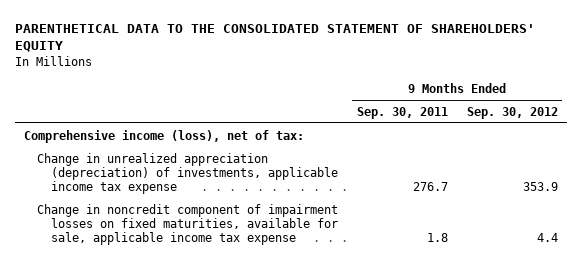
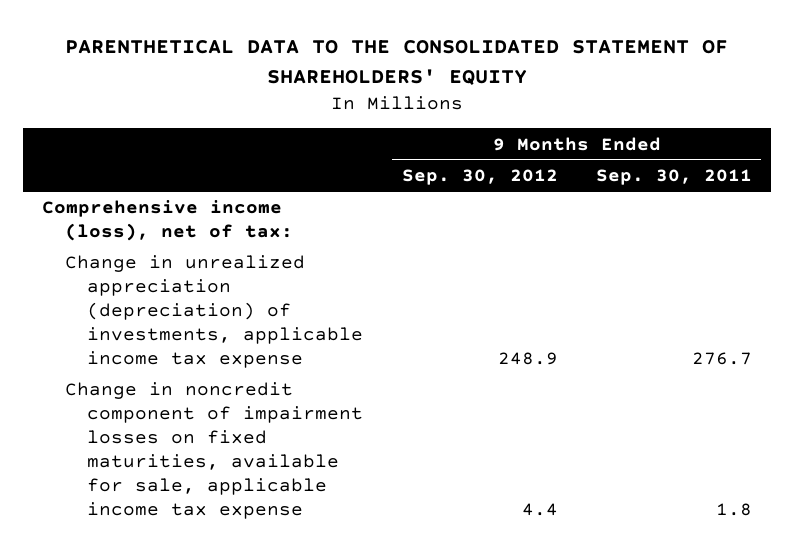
[522,182,558,192] 353.9 -> [497,351,558,365] 248.9

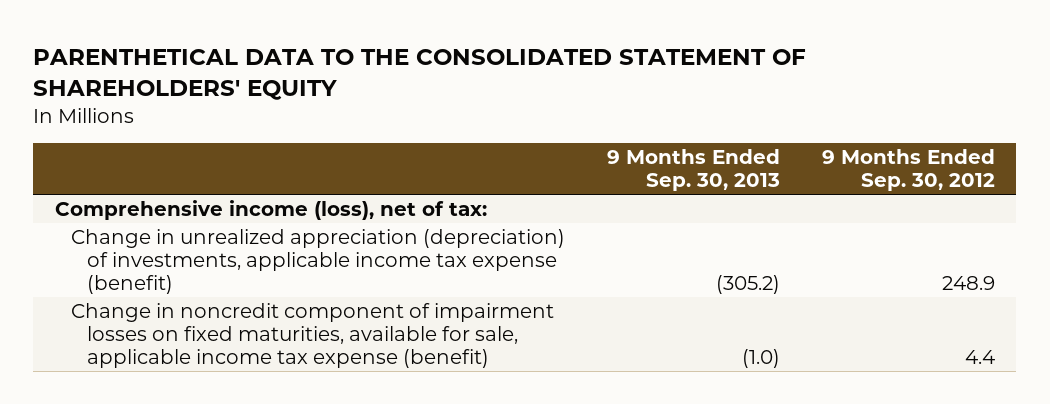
[595,169,752,186] Sep. 30, 2011 -> none
none -> [607,149,781,192] 9 Months Ended Sep. 30, 2013
[64,255,364,368] Change in unrealized appreciation (depreciation) of investments, applicable income tax expense -> [70,229,565,295] Change in unrealized appreciation (depreciation) of investments, applicable income tax expense (benefit)
[64,382,364,519] Change in noncredit component of impairment losses on fixed maturities, available for sale, applicable income tax expense -> [70,303,554,369] Change in noncredit component of impairment losses on fixed maturities, available for sale, applicable income tax expense (benefit)

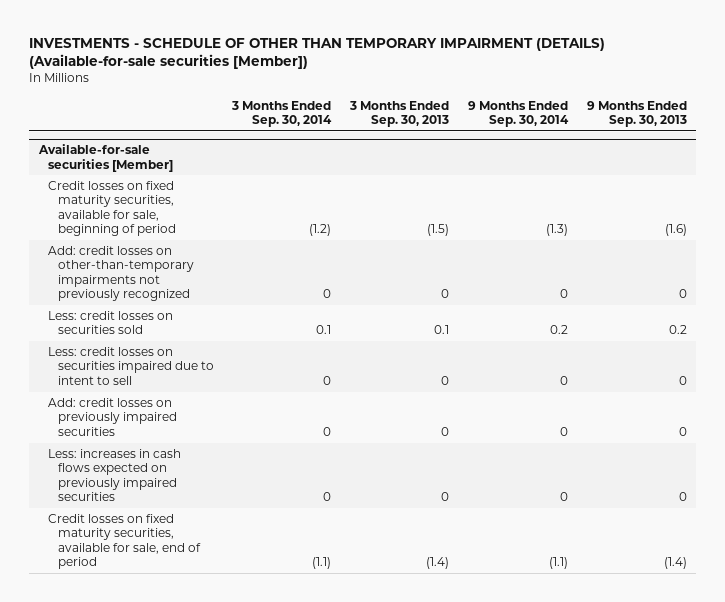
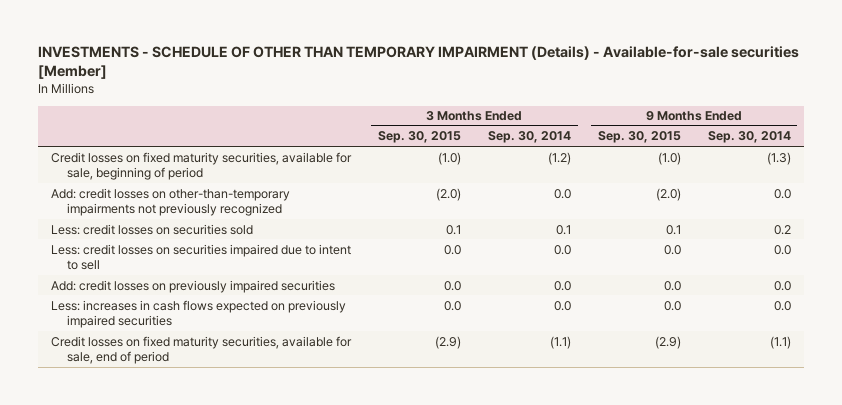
[29,37,606,70] INVESTMENTS - SCHEDULE OF OTHER THAN TEMPORARY IMPAIRMENT (DETAILS) (Available-for-sale securities [Member]) -> [37,45,799,80] INVESTMENTS - SCHEDULE OF OTHER THAN TEMPORARY IMPAIRMENT (Details) - Available-for-sale securities [Member]
[349,100,450,127] 3 Months Ended Sep. 30, 2013 -> none
[586,100,687,127] 9 Months Ended Sep. 30, 2013 -> none
none -> [377,131,461,144] Sep. 30, 2015
none -> [597,131,681,144] Sep. 30, 2015
[37,144,174,172] Available-for-sale securities [Member] -> none
[323,289,332,299] 0 -> [553,188,571,199] 0.0
[559,289,568,299] 0 -> [773,188,791,199] 0.0
[323,375,332,385] 0 -> [553,244,571,255] 0.0
[559,375,568,385] 0 -> [773,244,791,255] 0.0
[323,426,332,436] 0 -> [553,280,571,291] 0.0
[559,426,568,436] 0 -> [773,280,791,291] 0.0
[323,492,332,502] 0 -> [553,300,571,311] 0.0
[559,492,568,502] 0 -> [773,300,791,311] 0.0

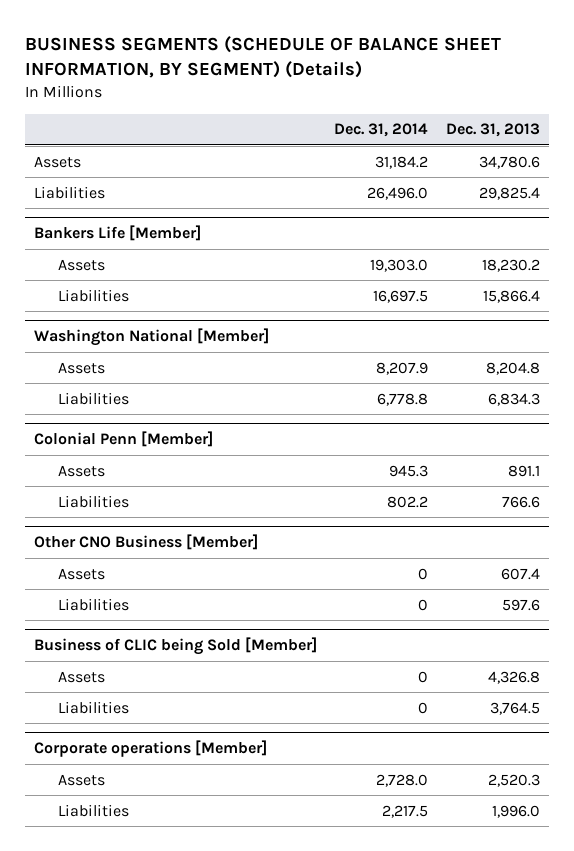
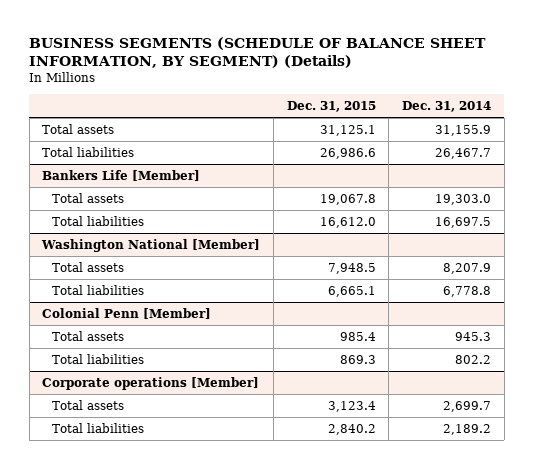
[445,123,540,138] Dec. 31, 2013 -> none
none -> [286,101,376,113] Dec. 31, 2015
[33,155,81,168] Assets -> [42,124,115,135] Total assets
[375,155,429,169] 31,184.2 -> [435,125,492,137] 31,155.9
[33,185,105,199] Liabilities -> [42,147,135,158] Total liabilities
[367,186,429,200] 26,496.0 -> [435,148,492,160] 26,467.7
[57,258,105,271] Assets -> [52,193,125,204] Total assets
[57,288,129,302] Liabilities -> [52,216,145,227] Total liabilities
[57,361,105,374] Assets -> [52,262,125,273] Total assets
[57,391,129,405] Liabilities -> [52,285,145,296] Total liabilities
[33,534,258,551] Other CNO Business [Member] -> none
[57,567,105,580] Assets -> none
[57,597,129,611] Liabilities -> none
[33,637,317,656] Business of CLIC being Sold [Member] -> none
[57,670,105,683] Assets -> none
[57,700,129,714] Liabilities -> none
[57,464,105,477] Assets -> [52,331,125,342] Total assets
[57,494,129,508] Liabilities -> [52,354,145,365] Total liabilities
[57,773,105,786] Assets -> [52,400,125,411] Total assets
[376,773,429,787] 2,728.0 -> [443,401,492,413] 2,699.7
[57,803,129,817] Liabilities -> [52,423,145,434] Total liabilities
[382,804,429,818] 2,217.5 -> [443,424,492,436] 2,189.2

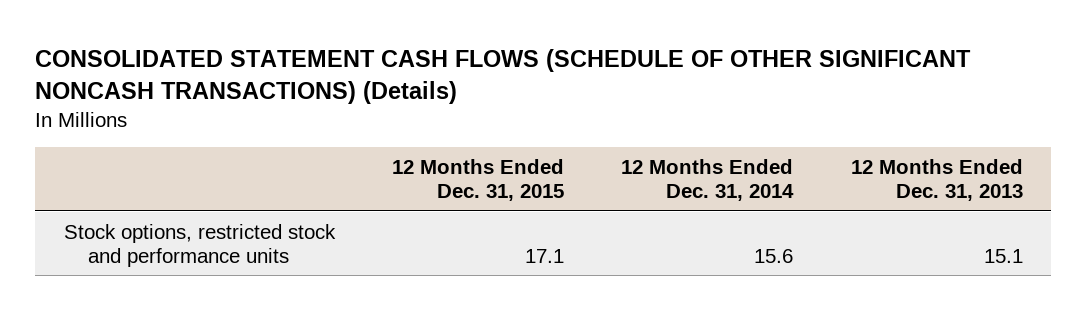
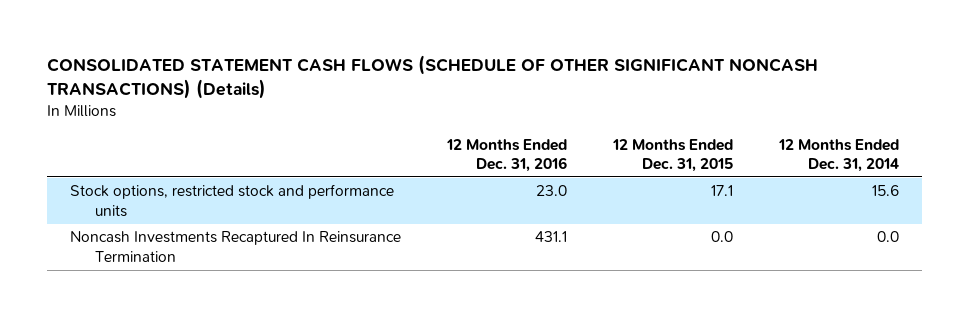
[850,158,1023,202] 12 Months Ended Dec. 31, 2013 -> none
none -> [446,138,568,172] 12 Months Ended Dec. 31, 2016
none -> [70,231,402,262] Noncash Investments Recaptured In Reinsurance Termination

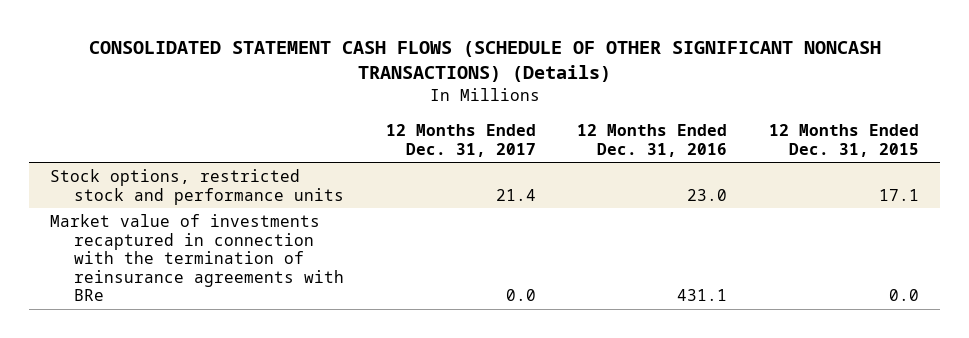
[778,138,900,172] 12 Months Ended Dec. 31, 2014 -> none
none -> [385,124,536,157] 12 Months Ended Dec. 31, 2017
[70,231,402,262] Noncash Investments Recaptured In Reinsurance Termination -> [50,213,344,302] Market value of investments recaptured in connection with the termination of reinsurance agreements with BRe

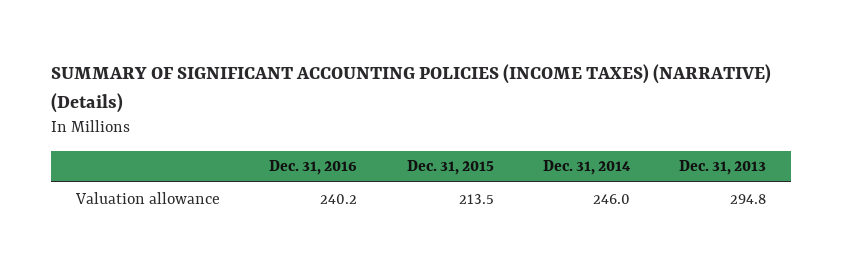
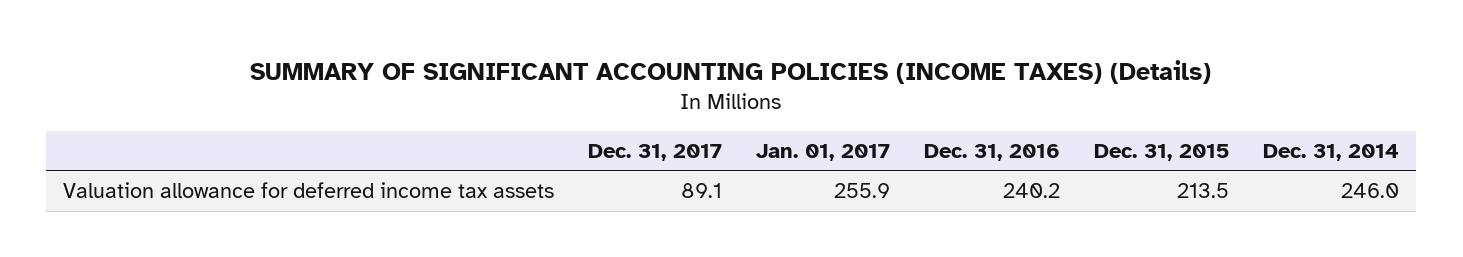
[51,64,772,113] SUMMARY OF SIGNIFICANT ACCOUNTING POLICIES (INCOME TAXES) (NARRATIVE) (Details) -> [250,59,1212,84] SUMMARY OF SIGNIFICANT ACCOUNTING POLICIES (INCOME TAXES) (Details)
[679,160,767,176] Dec. 31, 2013 -> none
none -> [588,143,723,161] Dec. 31, 2017
none -> [756,143,891,161] Jan. 01, 2017
[74,191,220,204] Valuation allowance -> [63,182,555,199] Valuation allowance for deferred income tax assets

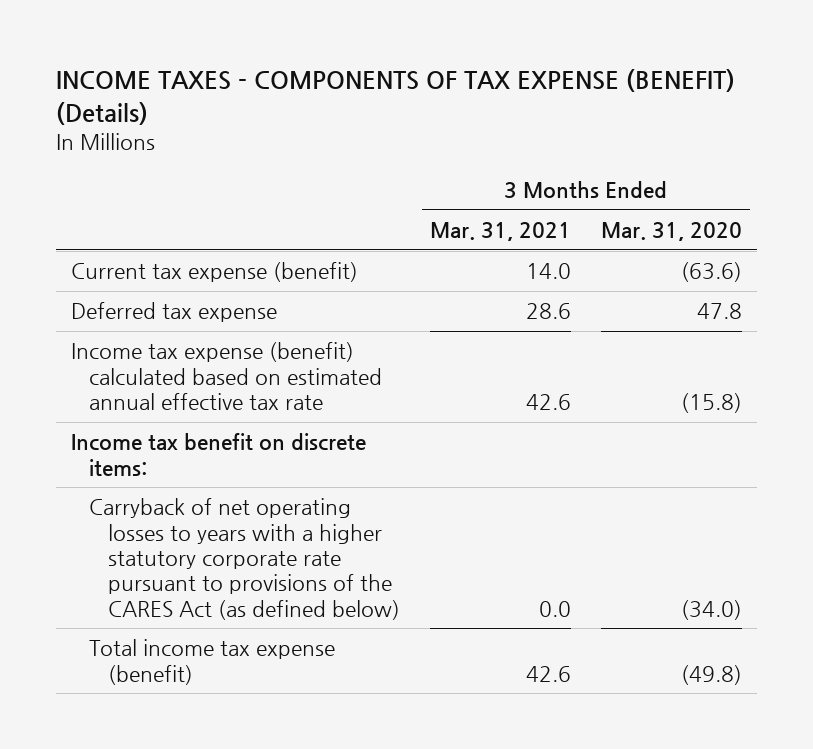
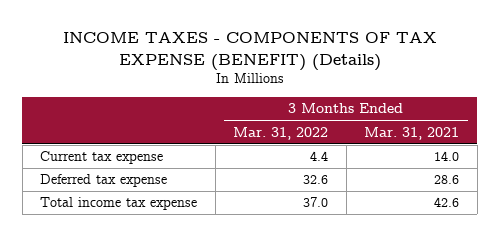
[601,222,743,242] Mar. 31, 2020 -> none
none -> [233,126,329,140] Mar. 31, 2022
[71,262,359,283] Current tax expense (benefit) -> [40,151,164,165] Current tax expense
[71,342,383,410] Income tax expense (benefit) calculated based on estimated annual effective tax rate -> none
[71,433,367,476] Income tax benefit on discrete items: -> none
[89,498,400,620] Carryback of net operating losses to years with a higher statutory corporate rate pursuant to provisions of the CARES Act (as defined below) -> none
[89,639,336,685] Total income tax expense (benefit) -> [40,197,198,211] Total income tax expense

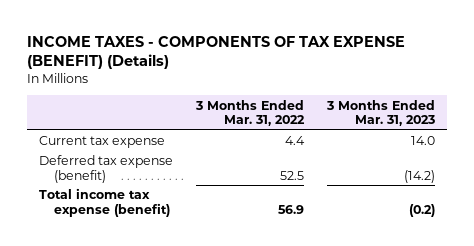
[364,126,460,140] Mar. 31, 2021 -> none
none -> [326,99,436,127] 3 Months Ended Mar. 31, 2023
[40,174,168,188] Deferred tax expense -> [38,155,173,183] Deferred tax expense (benefit)
[303,175,329,185] 32.6 -> [280,170,305,180] 52.5
[40,197,198,211] Total income tax expense -> [38,188,171,217] Total income tax expense (benefit)
[303,197,329,208] 37.0 -> [278,204,305,214] 56.9

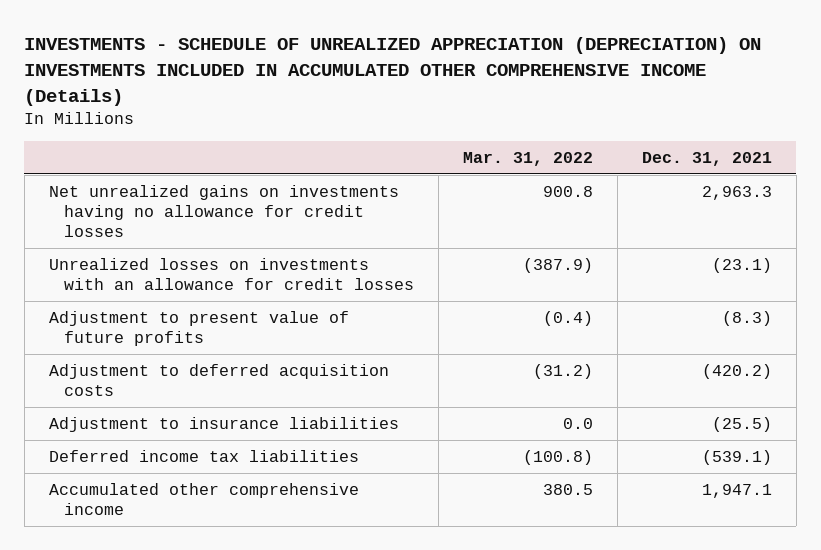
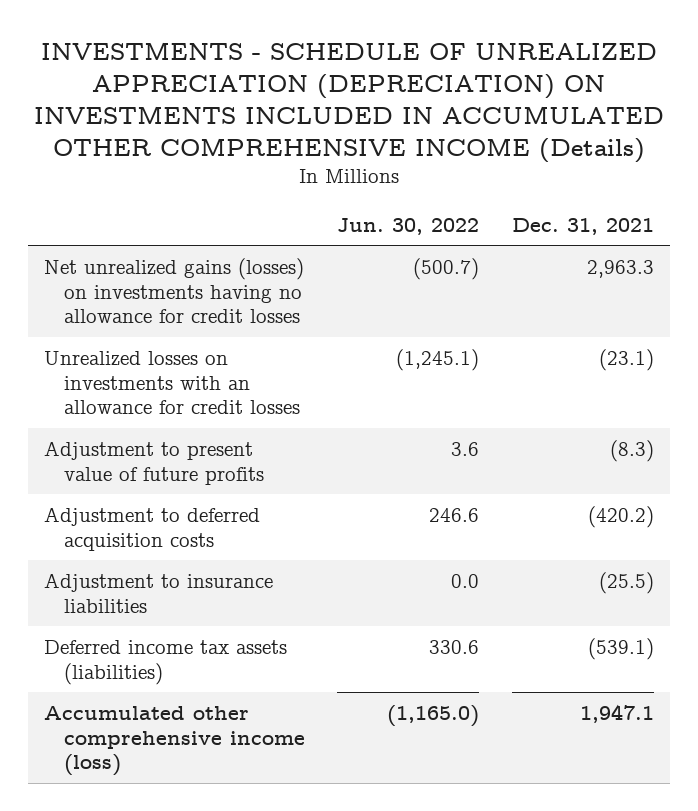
[462,151,593,166] Mar. 31, 2022 -> none
none -> [337,217,480,235] Jun. 30, 2022
[48,184,399,237] Net unrealized gains on investments having no allowance for credit losses -> [44,257,305,324] Net unrealized gains (losses) on investments having no allowance for credit losses
[48,449,359,462] Deferred income tax liabilities -> [44,639,288,685] Deferred income tax assets (liabilities)
[48,482,359,515] Accumulated other comprehensive income -> [44,705,305,777] Accumulated other comprehensive income (loss)

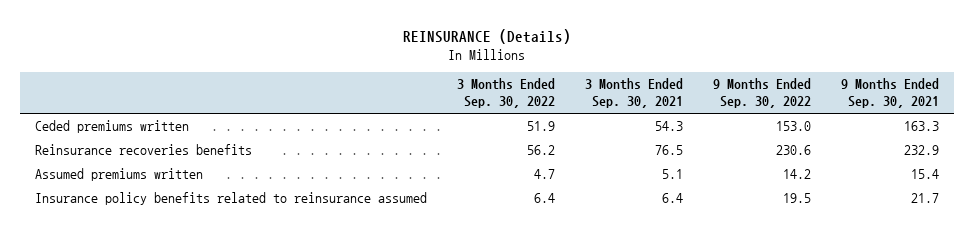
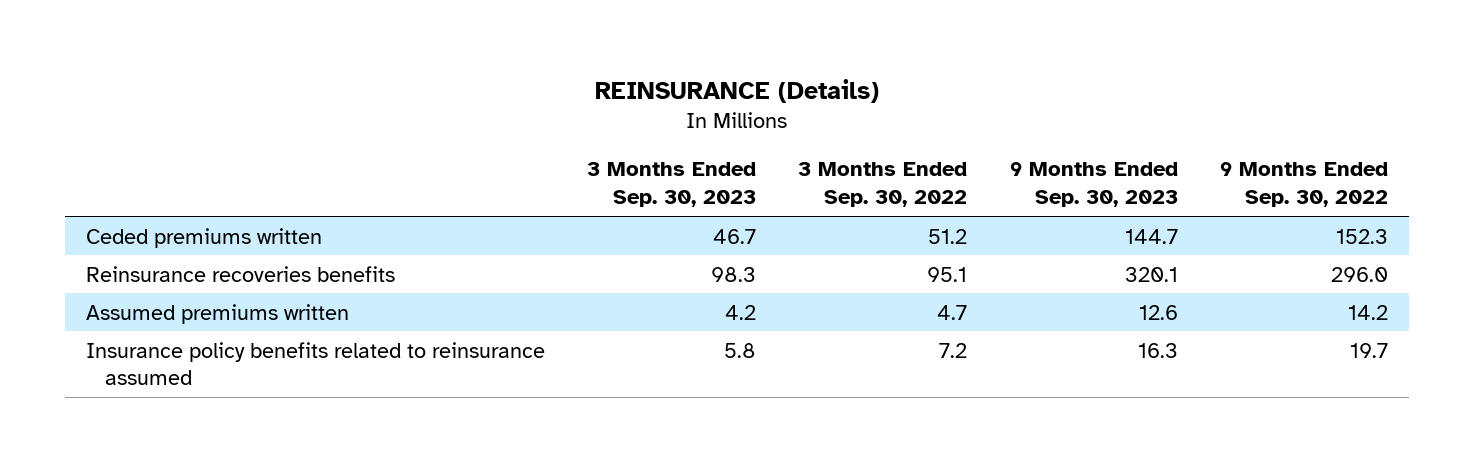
[585,78,684,109] 3 Months Ended Sep. 30, 2021 -> none
[841,78,940,109] 9 Months Ended Sep. 30, 2021 -> none
none -> [587,162,757,208] 3 Months Ended Sep. 30, 2023
none -> [1009,162,1178,208] 9 Months Ended Sep. 30, 2023
[527,121,556,132] 51.9 -> [928,228,968,244] 51.2
[776,121,812,132] 153.0 -> [1335,228,1388,244] 152.3
[527,145,556,156] 56.2 -> [927,266,968,282] 95.1
[776,145,812,156] 230.6 -> [1330,266,1388,282] 296.0
[534,193,556,204] 6.4 -> [939,342,968,358] 7.2
[783,193,812,204] 19.5 -> [1349,342,1388,358] 19.7

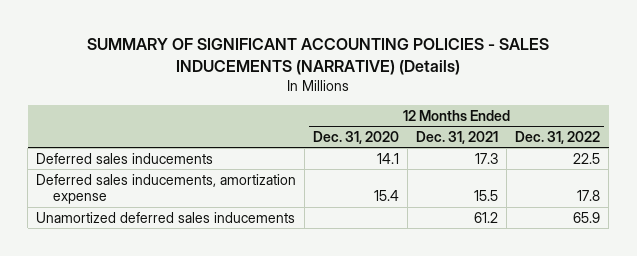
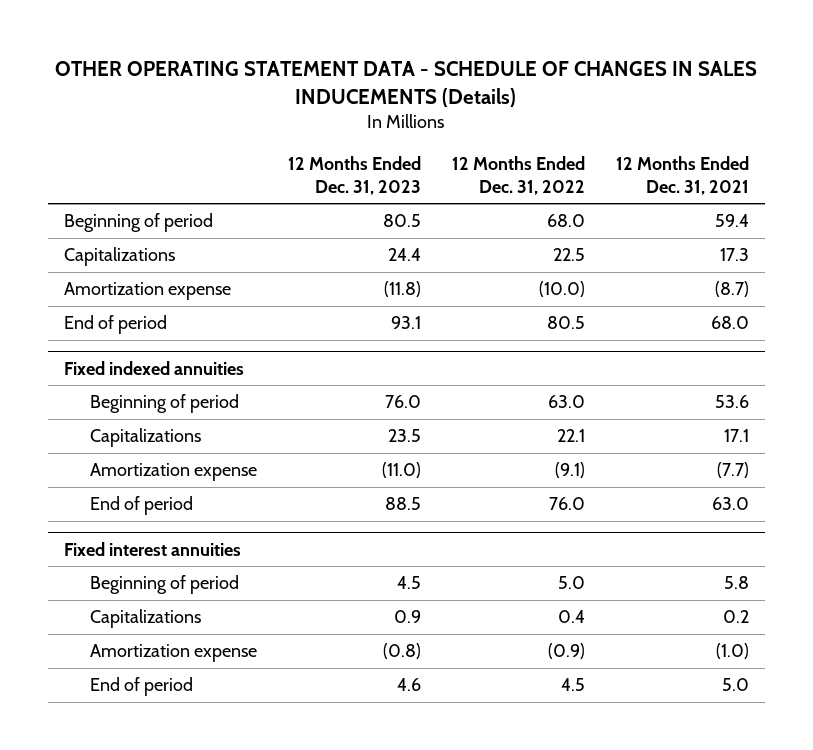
[87,37,550,75] SUMMARY OF SIGNIFICANT ACCOUNTING POLICIES - SALES INDUCEMENTS (NARRATIVE) (Details) -> [55,61,758,108] OTHER OPERATING STATEMENT DATA - SCHEDULE OF CHANGES IN SALES INDUCEMENTS (Details)
[313,130,400,144] Dec. 31, 2020 -> none
none -> [287,155,421,195] 12 Months Ended Dec. 31, 2023
[36,211,296,223] Unamortized deferred sales inducements -> none
none -> [63,213,213,233] Beginning of period
[36,152,214,164] Deferred sales inducements -> [63,247,175,267] Capitalizations
[36,173,297,205] Deferred sales inducements, amortization expense -> [63,282,231,301] Amortization expense
[474,190,499,202] 15.5 -> [715,281,750,298] (8.7)
[577,190,601,202] 17.8 -> [538,281,585,298] (10.0)
none -> [63,315,167,335] End of period
none -> [63,360,244,375] Fixed indexed annuities
none -> [89,394,239,414] Beginning of period
none -> [89,428,201,448] Capitalizations
none -> [89,463,257,482] Amortization expense
none -> [89,496,193,516] End of period
none -> [63,541,241,556] Fixed interest annuities
none -> [89,575,239,595] Beginning of period
none -> [89,609,201,629] Capitalizations
none -> [89,644,257,663] Amortization expense
none -> [89,677,193,697] End of period

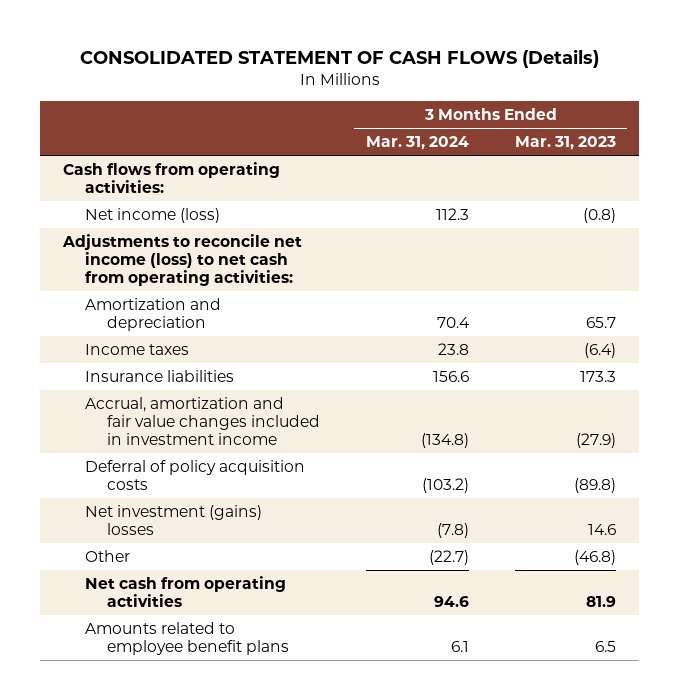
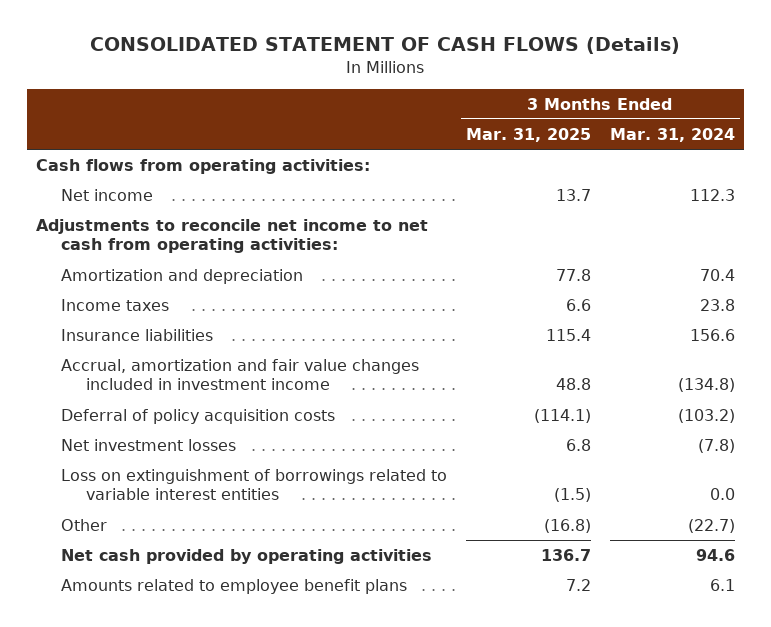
[514,136,616,151] Mar. 31, 2023 -> none
none -> [465,127,591,142] Mar. 31, 2025
[85,208,221,224] Net income (loss) -> [60,188,153,201] Net income
[62,234,303,286] Adjustments to reconcile net income (loss) to net cash from operating activities: -> [36,218,429,254] Adjustments to reconcile net income to net cash from operating activities:
[85,505,263,535] Net investment (gains) losses -> [60,438,236,451] Net investment losses
none -> [60,468,447,501] Loss on extinguishment of borrowings related to variable interest entities
[85,576,287,607] Net cash from operating activities -> [60,548,432,564] Net cash provided by operating activities

